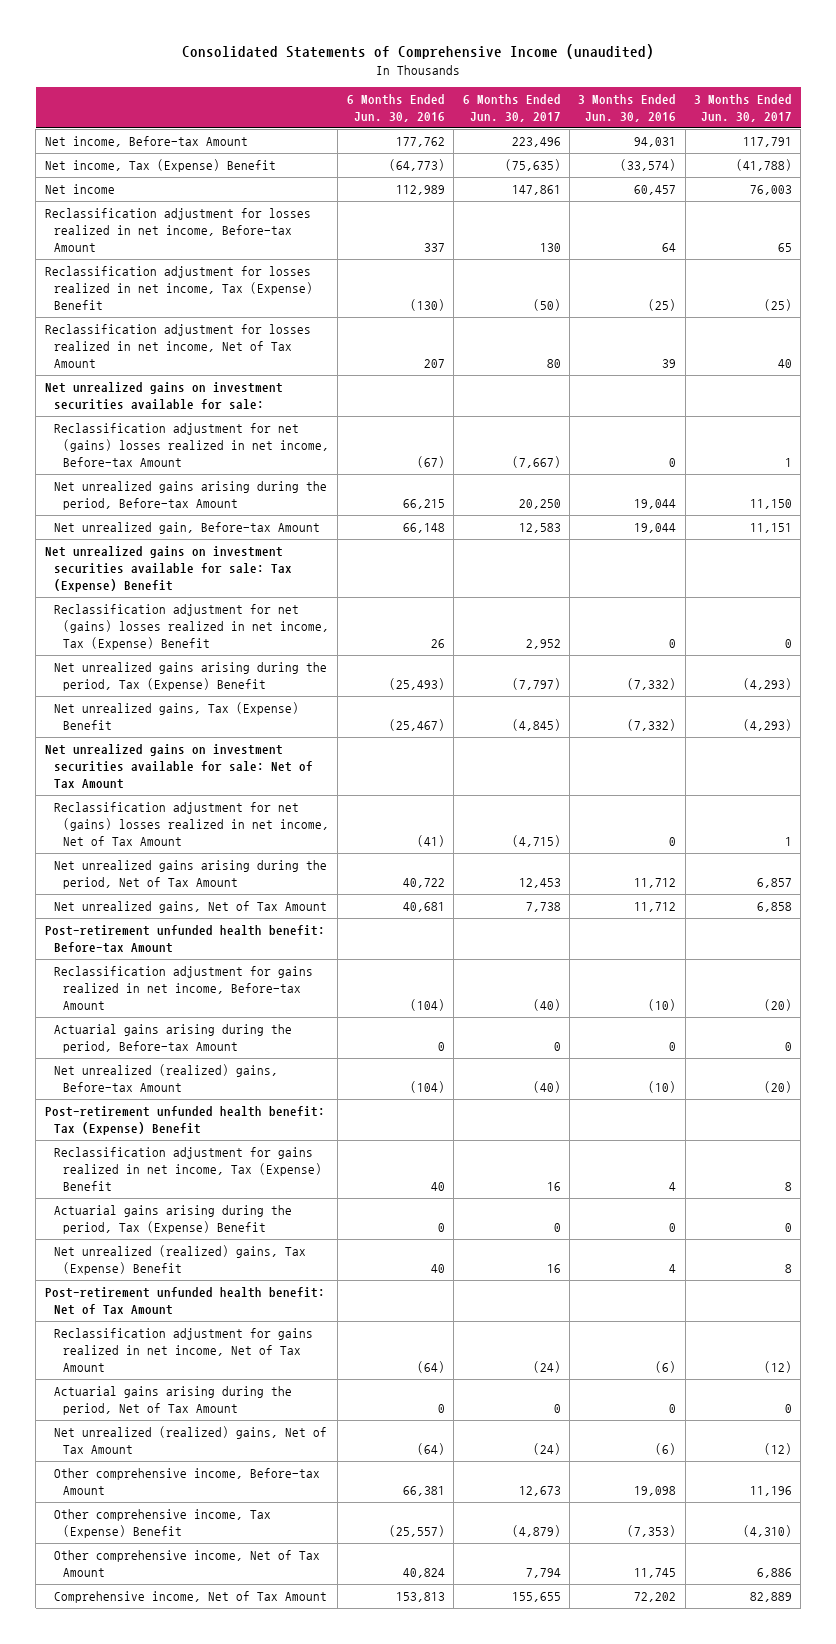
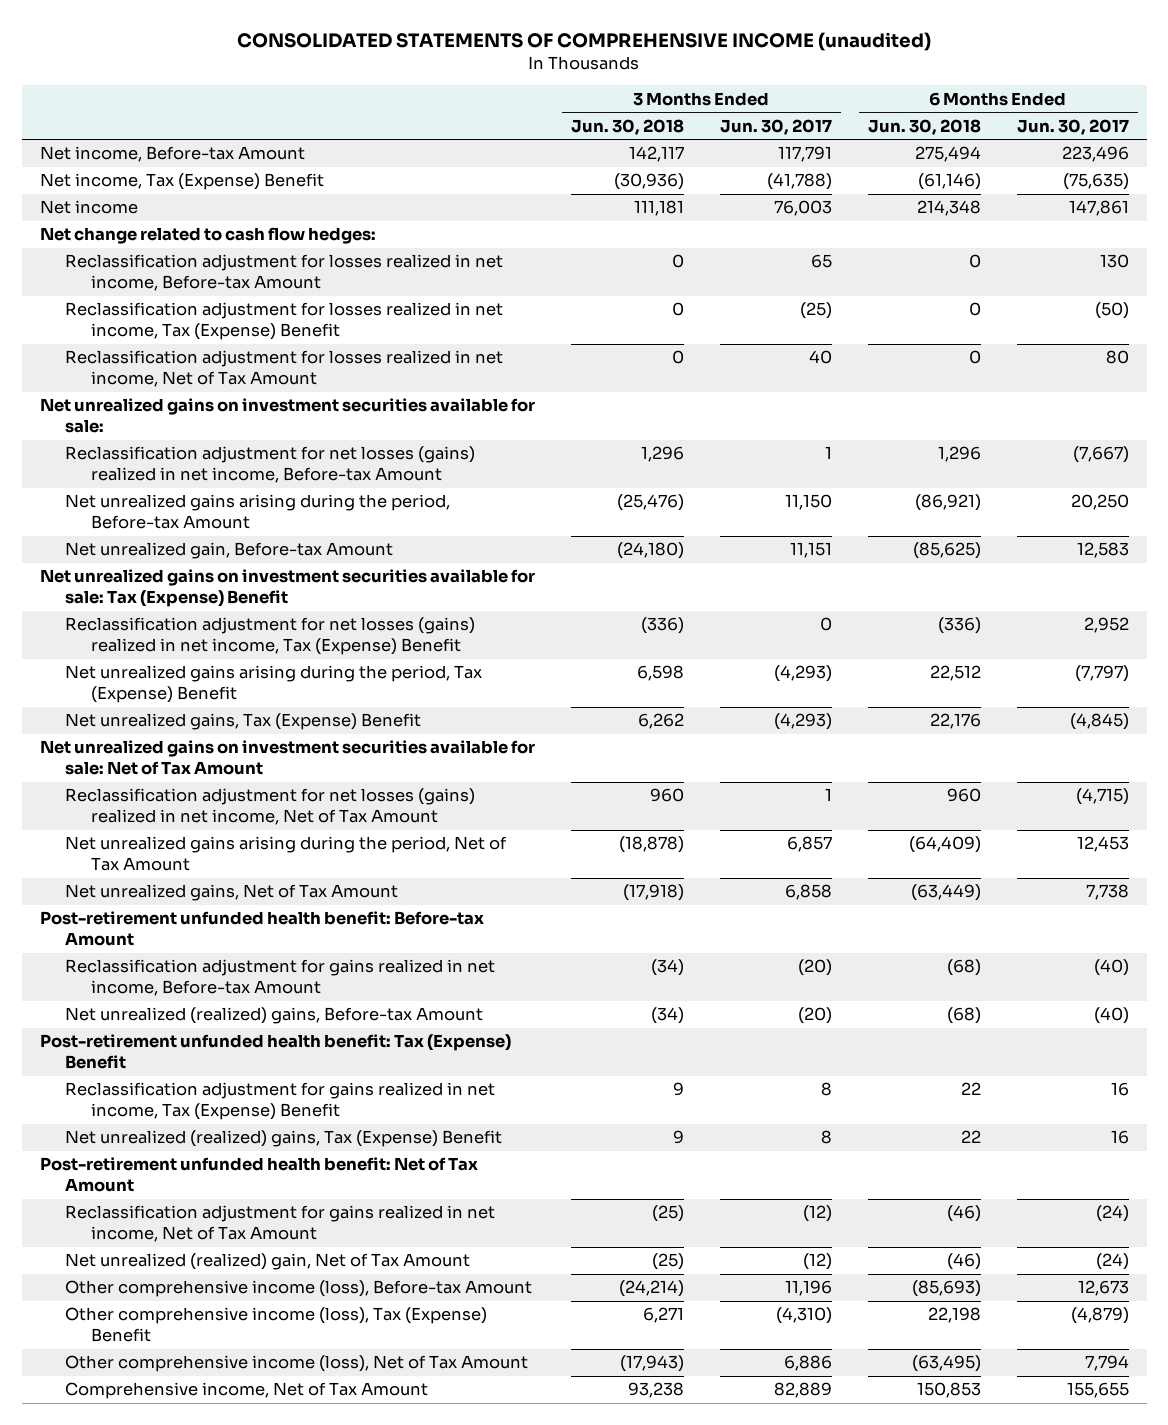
[182,43,655,59] Consolidated Statements of Comprehensive Income (unaudited) -> [237,31,932,51] CONSOLIDATED STATEMENTS OF COMPREHENSIVE INCOME (unaudited)
[346,93,445,122] 6 Months Ended Jun. 30, 2016 -> none
[578,93,677,122] 3 Months Ended Jun. 30, 2016 -> none
none -> [570,118,684,135] Jun. 30, 2018
none -> [867,118,981,135] Jun. 30, 2018
none -> [39,227,376,245] Net change related to cash flow hedges:
[53,423,330,468] Reclassification adjustment for net (gains) losses realized in net income, Before-tax Amount -> [65,446,476,484] Reclassification adjustment for net losses (gains) realized in net income, Before-tax Amount
[53,604,330,651] Reclassification adjustment for net (gains) losses realized in net income, Tax (Expense) Benefit -> [65,617,476,656] Reclassification adjustment for net losses (gains) realized in net income, Tax (Expense) Benefit
[53,802,330,847] Reclassification adjustment for net (gains) losses realized in net income, Net of Tax Amount -> [65,788,476,826] Reclassification adjustment for net losses (gains) realized in net income, Net of Tax Amount
[53,1024,292,1054] Actuarial gains arising during the period, Before-tax Amount -> none
[53,1205,292,1235] Actuarial gains arising during the period, Tax (Expense) Benefit -> none
[53,1386,292,1416] Actuarial gains arising during the period, Net of Tax Amount -> none
[53,1426,327,1455] Net unrealized (realized) gains, Net of Tax Amount -> [65,1253,471,1271] Net unrealized (realized) gain, Net of Tax Amount
[53,1468,320,1496] Other comprehensive income, Before-tax Amount -> [65,1280,533,1298] Other comprehensive income (loss), Before-tax Amount
[53,1509,271,1539] Other comprehensive income, Tax (Expense) Benefit -> [65,1307,488,1343] Other comprehensive income (loss), Tax (Expense) Benefit
[53,1550,320,1578] Other comprehensive income, Net of Tax Amount -> [65,1355,529,1373] Other comprehensive income (loss), Net of Tax Amount

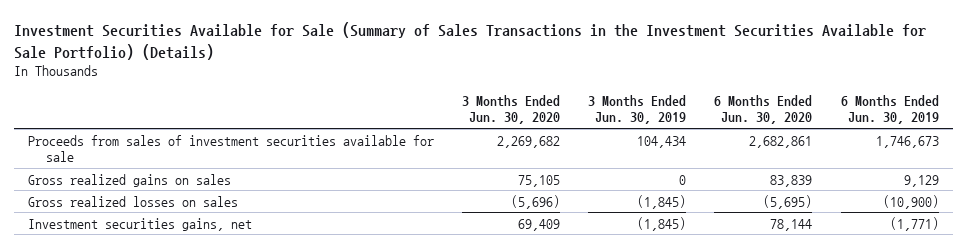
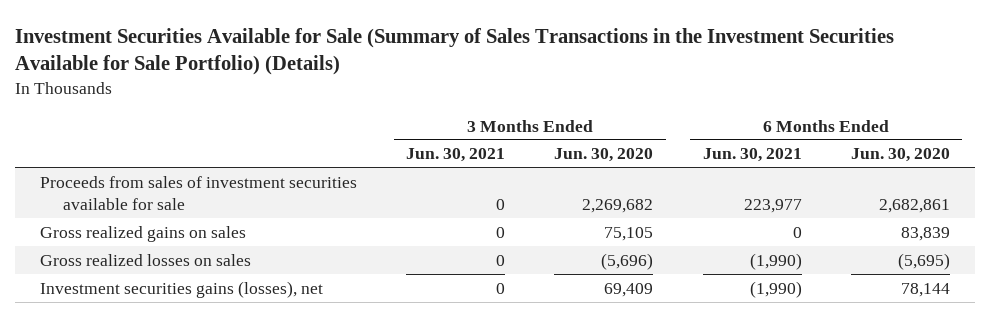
[588,94,687,125] 3 Months Ended Jun. 30, 2019 -> none
[840,94,939,125] 6 Months Ended Jun. 30, 2019 -> none
none -> [406,148,506,163] Jun. 30, 2021
none -> [702,148,802,163] Jun. 30, 2021
[28,217,253,231] Investment securities gains, net -> [39,280,323,298] Investment securities gains (losses), net

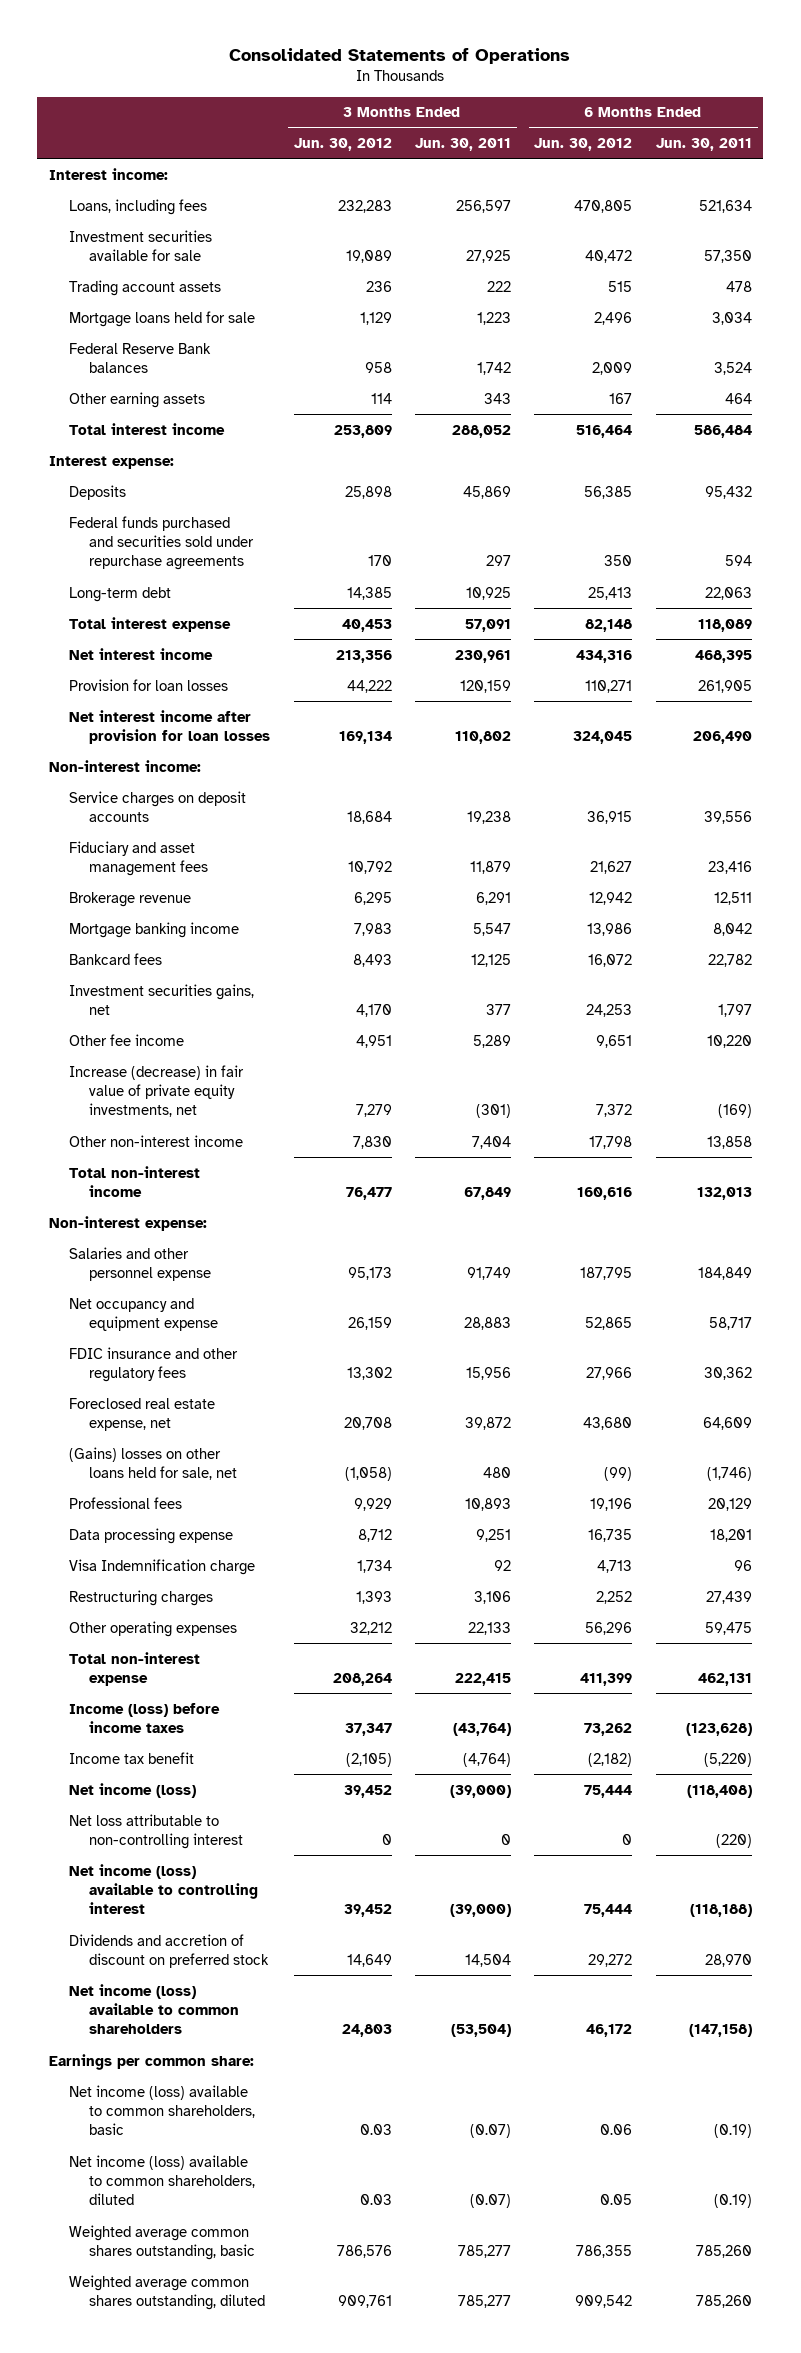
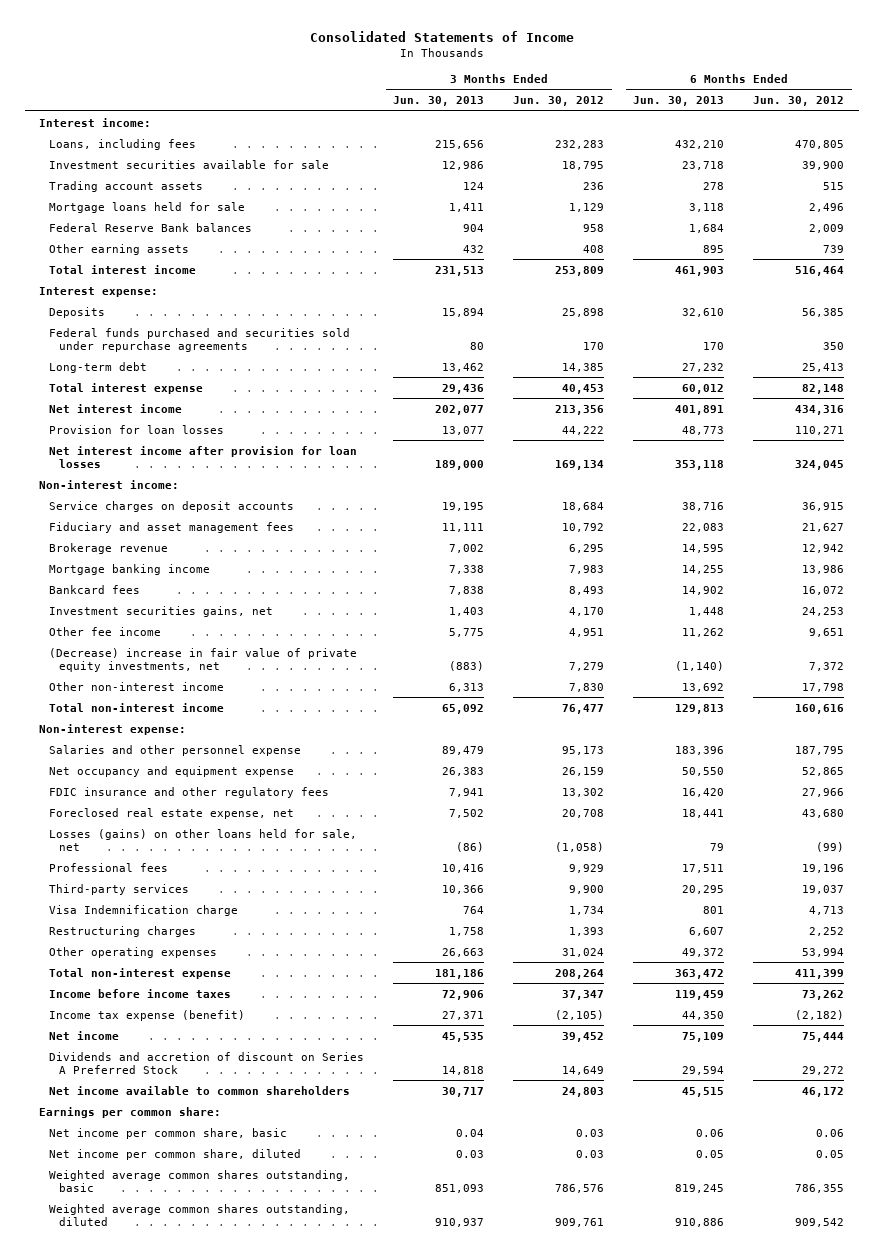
[229,47,571,64] Consolidated Statements of Operations -> [309,31,574,43] Consolidated Statements of Income
[415,138,512,152] Jun. 30, 2011 -> none
[655,138,752,152] Jun. 30, 2011 -> none
none -> [393,95,485,106] Jun. 30, 2013
none -> [633,95,725,106] Jun. 30, 2013
[345,249,392,263] 19,089 -> [562,160,605,170] 18,795
[585,249,633,263] 40,472 -> [802,160,845,170] 39,900
[370,392,392,404] 114 -> [583,244,605,253] 408
[609,392,633,404] 167 -> [823,244,845,253] 739
[69,1064,245,1118] Increase (decrease) in fair value of private equity investments, net -> [49,647,358,672] (Decrease) increase in fair value of private equity investments, net
[69,1446,238,1480] (Gains) losses on other loans held for sale, net -> [49,828,358,851] Losses (gains) on other loans held for sale, net
[69,1527,234,1544] Data processing expense -> none
none -> [49,883,190,895] Third-party services
[349,1621,392,1635] 32,212 -> [562,947,605,957] 31,024
[585,1621,633,1635] 56,296 -> [802,947,845,957] 53,994
[69,1813,244,1849] Net loss attributable to non-controlling interest -> none
[69,1863,259,1915] Net income (loss) available to controlling interest -> none
[69,1702,221,1733] Income (loss) before income taxes -> [49,988,232,998] Income before income taxes
[69,1751,195,1764] Income tax benefit -> [49,1009,246,1021] Income tax expense (benefit)
[69,1782,197,1798] Net income (loss) -> [49,1030,120,1040] Net income
[69,1933,270,1968] Dividends and accretion of discount on preferred stock -> [49,1051,365,1074] Dividends and accretion of discount on Series A Preferred Stock
[69,1983,240,2035] Net income (loss) available to common shareholders -> [49,1085,351,1095] Net income available to common shareholders
[69,2084,256,2136] Net income (loss) available to common shareholders, basic -> [49,1127,288,1139] Net income per common share, basic
[69,2154,256,2206] Net income (loss) available to common shareholders, diluted -> [49,1148,302,1160] Net income per common share, diluted

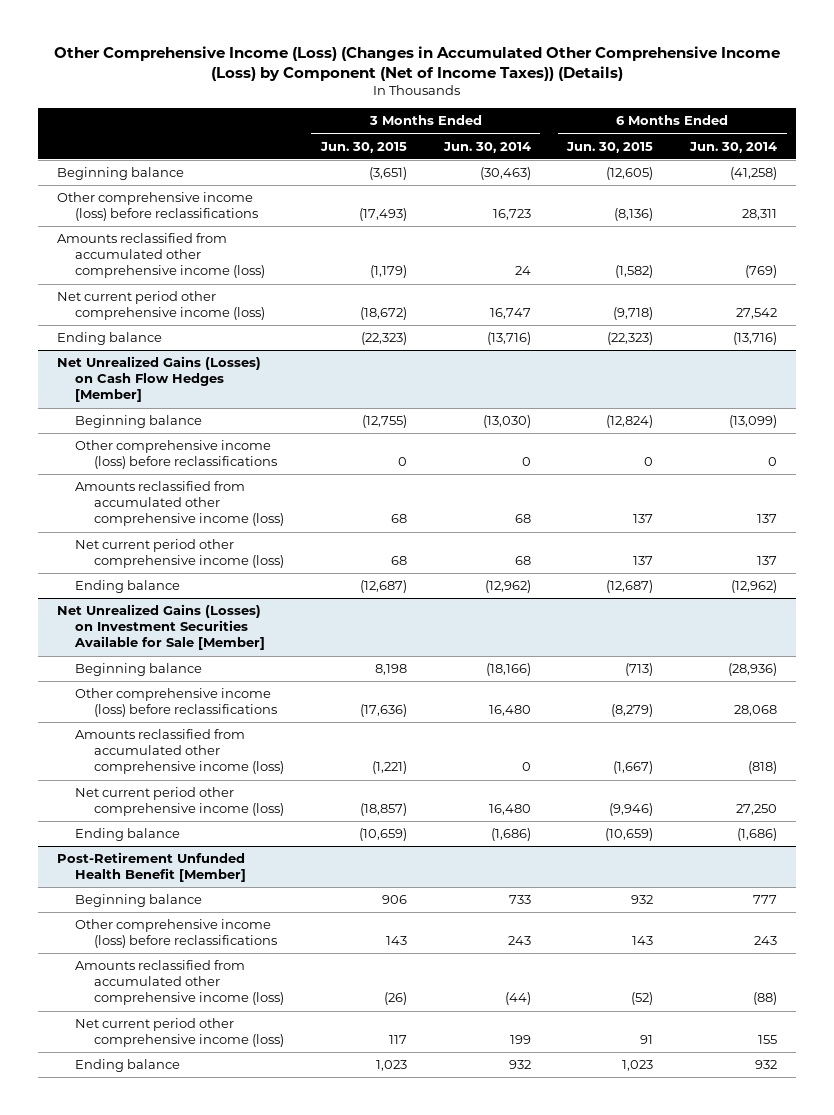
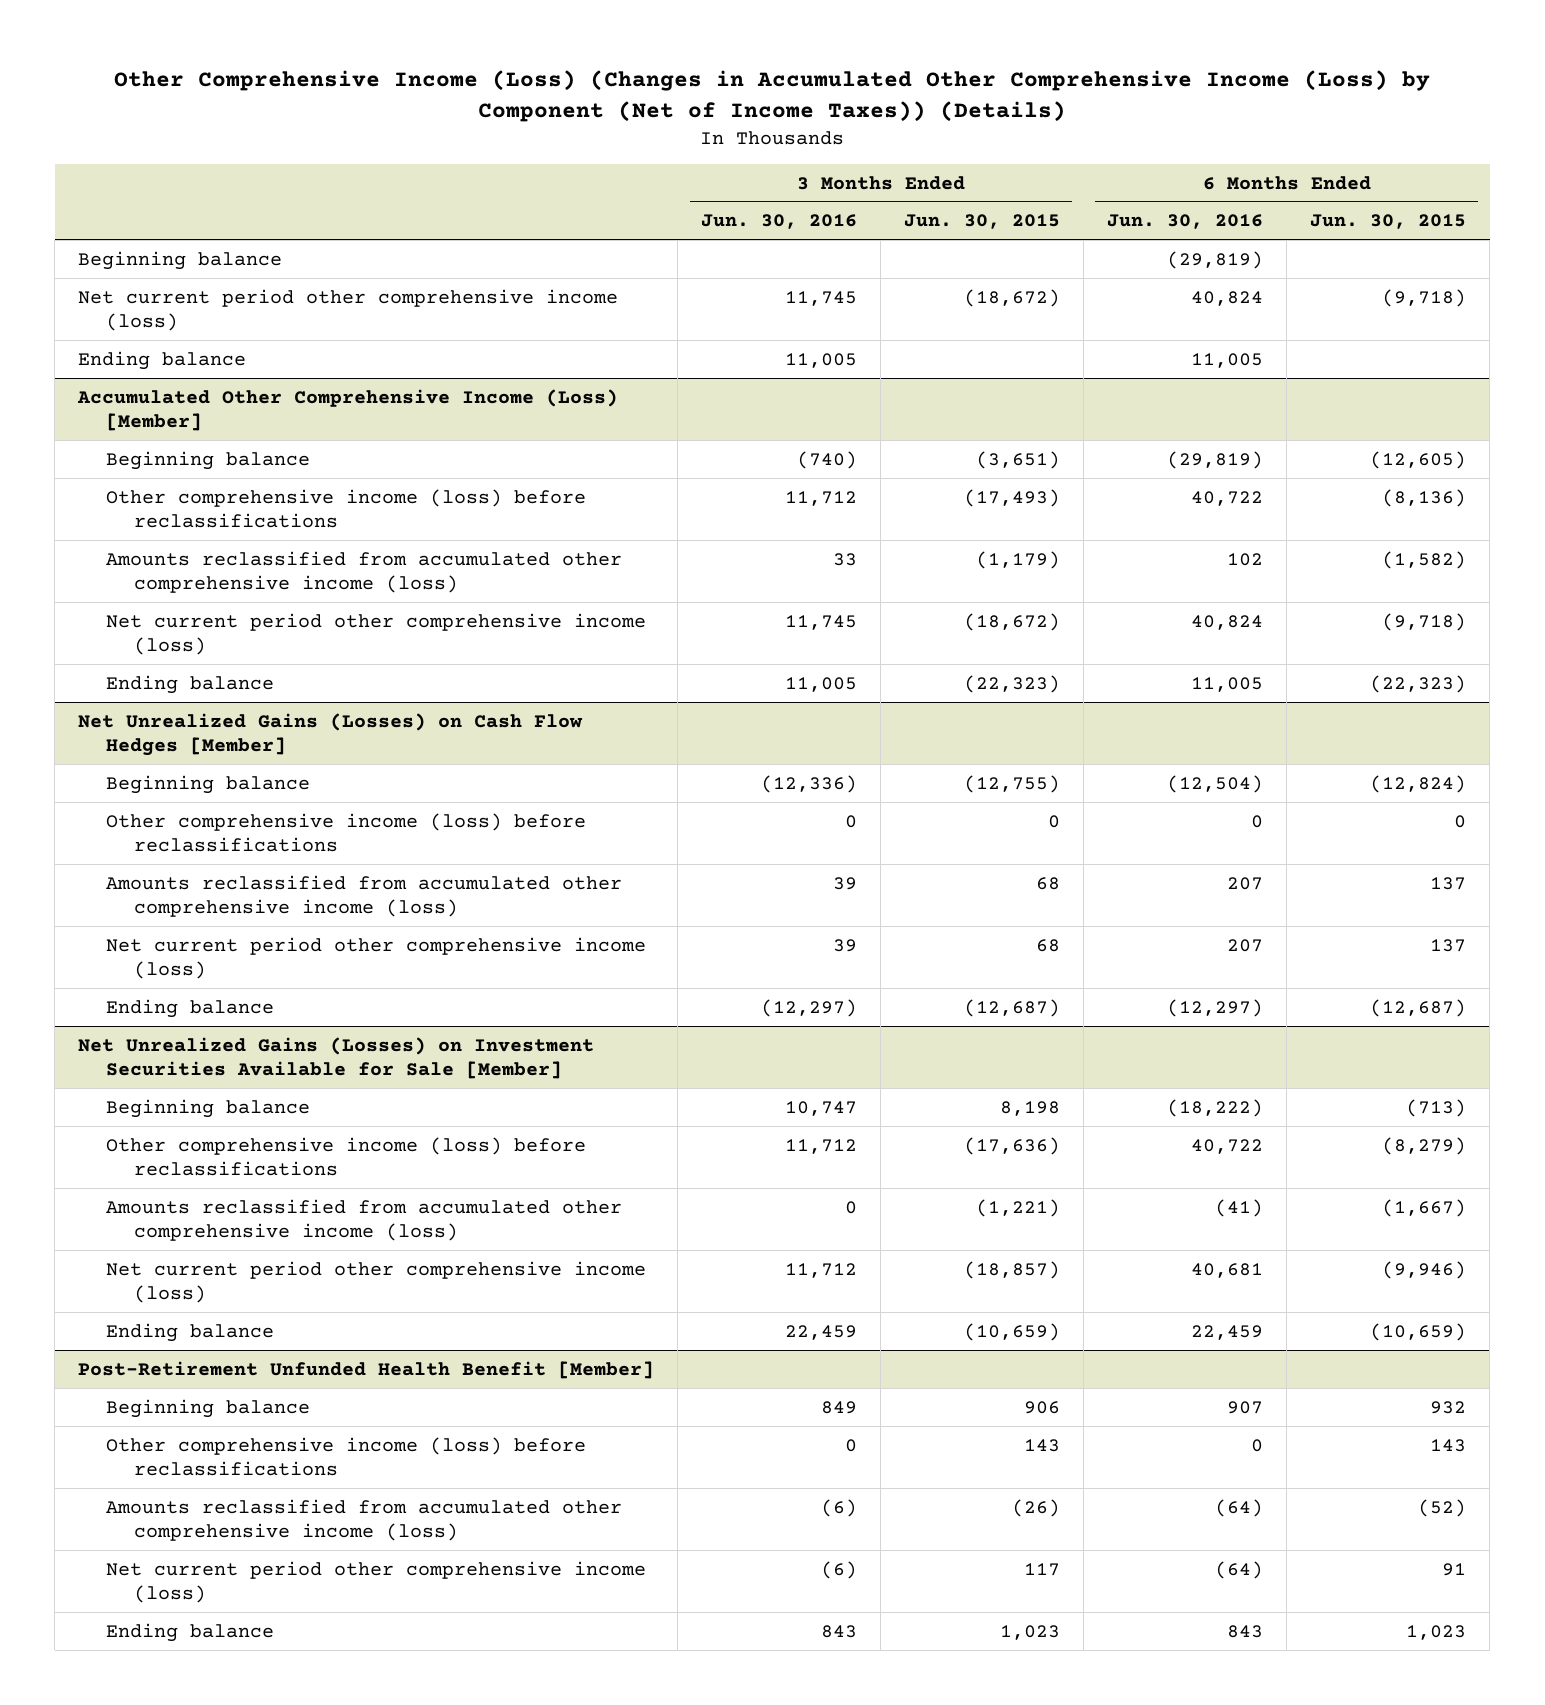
[442,141,531,153] Jun. 30, 2014 -> none
[689,141,778,153] Jun. 30, 2014 -> none
none -> [701,214,858,230] Jun. 30, 2016
none -> [1107,214,1264,230] Jun. 30, 2016
none -> [78,250,283,270] Beginning balance
none -> [78,288,619,332] Net current period other comprehensive income (loss)
none -> [78,350,247,370] Ending balance
none -> [77,388,619,432] Accumulated Other Comprehensive Income (Loss) [Member]

